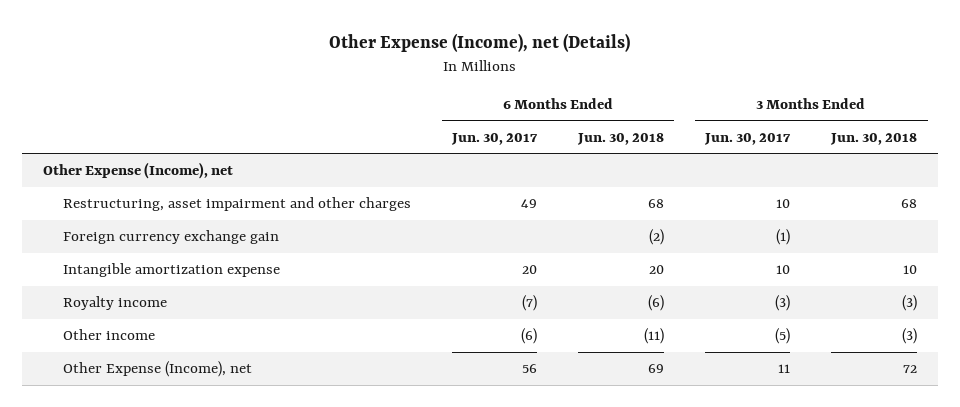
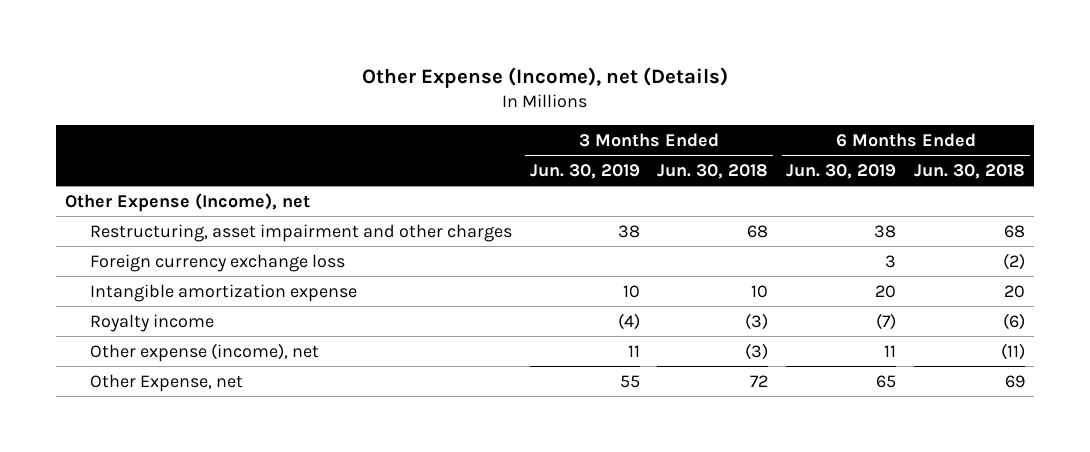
[450,132,538,145] Jun. 30, 2017 -> none
[704,132,792,145] Jun. 30, 2017 -> none
none -> [529,163,640,179] Jun. 30, 2019
none -> [786,163,897,179] Jun. 30, 2019
[62,230,279,245] Foreign currency exchange gain -> [89,253,345,272] Foreign currency exchange loss
[62,329,155,341] Other income -> [89,342,319,362] Other expense (income), net
[62,361,252,378] Other Expense (Income), net -> [89,373,243,392] Other Expense, net

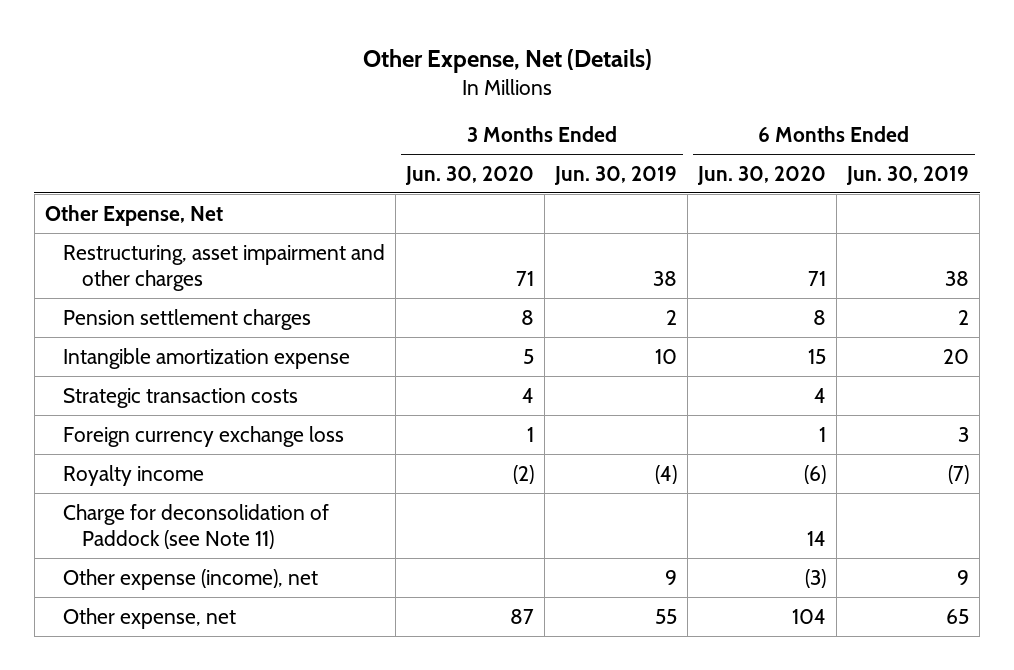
[361,67,728,89] Other Expense (Income), net (Details) -> [363,48,653,73] Other Expense, Net (Details)
[657,163,769,179] Jun. 30, 2018 -> none
[914,163,1026,179] Jun. 30, 2018 -> none
none -> [405,165,535,185] Jun. 30, 2020
none -> [697,165,827,185] Jun. 30, 2020
[64,192,310,212] Other Expense (Income), net -> [44,204,223,226] Other Expense, Net
none -> [63,308,312,330] Pension settlement charges
none -> [63,387,299,408] Strategic transaction costs
[89,253,345,272] Foreign currency exchange loss -> [63,425,345,447] Foreign currency exchange loss
none -> [63,503,330,550] Charge for deconsolidation of Paddock (see Note 11)
[627,344,640,357] 11 -> [665,569,678,585] 9
[884,344,897,357] 11 -> [957,569,970,585] 9
[89,373,243,392] Other Expense, net -> [63,607,237,629] Other expense, net

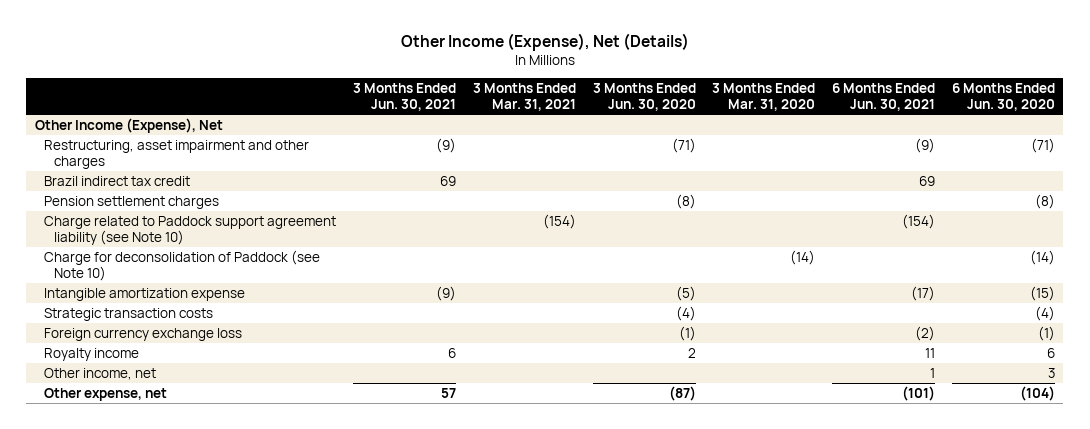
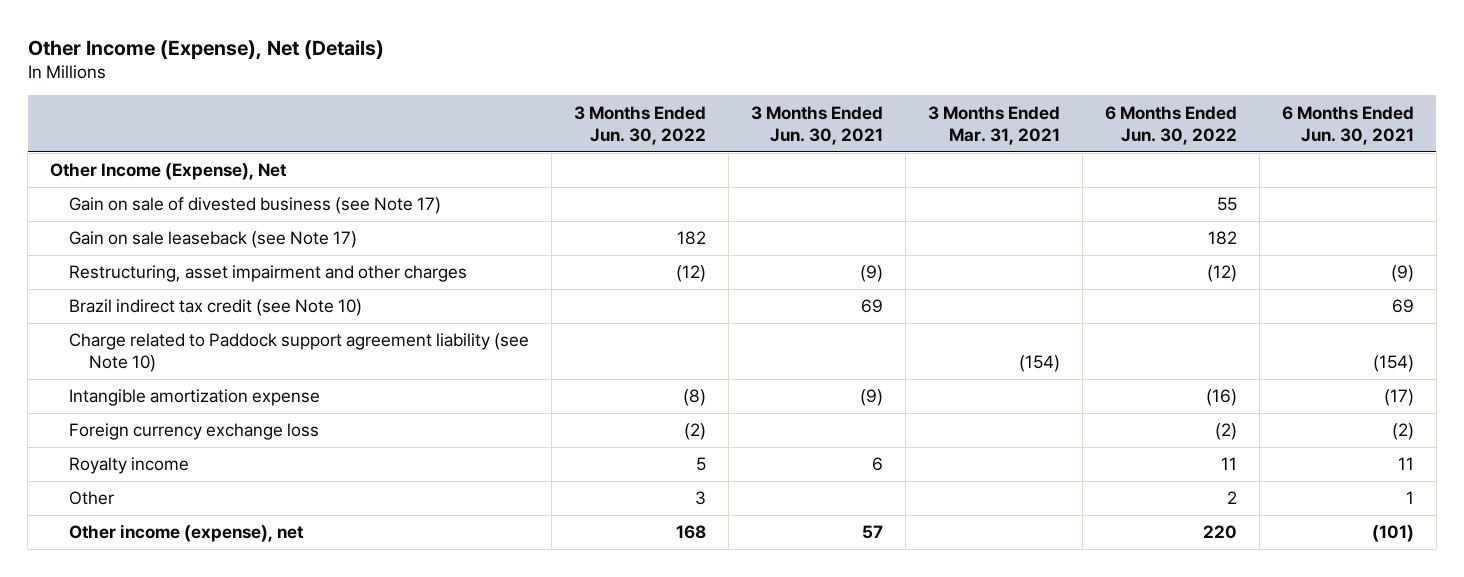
[592,83,696,112] 3 Months Ended Jun. 30, 2020 -> none
[712,83,816,112] 3 Months Ended Mar. 31, 2020 -> none
[951,83,1055,112] 6 Months Ended Jun. 30, 2020 -> none
none -> [574,105,707,145] 3 Months Ended Jun. 30, 2022
none -> [1104,105,1237,145] 6 Months Ended Jun. 30, 2022
none -> [69,197,442,215] Gain on sale of divested business (see Note 17)
none -> [69,231,358,249] Gain on sale leaseback (see Note 17)
[44,195,220,209] Pension settlement charges -> none
[44,175,191,186] Brazil indirect tax credit -> [69,299,363,317] Brazil indirect tax credit (see Note 10)
[44,249,321,281] Charge for deconsolidation of Paddock (see Note 10) -> none
[44,307,214,321] Strategic transaction costs -> none
[44,367,157,380] Other income, net -> [69,491,115,506] Other
[44,387,168,401] Other expense, net -> [69,524,305,543] Other income (expense), net

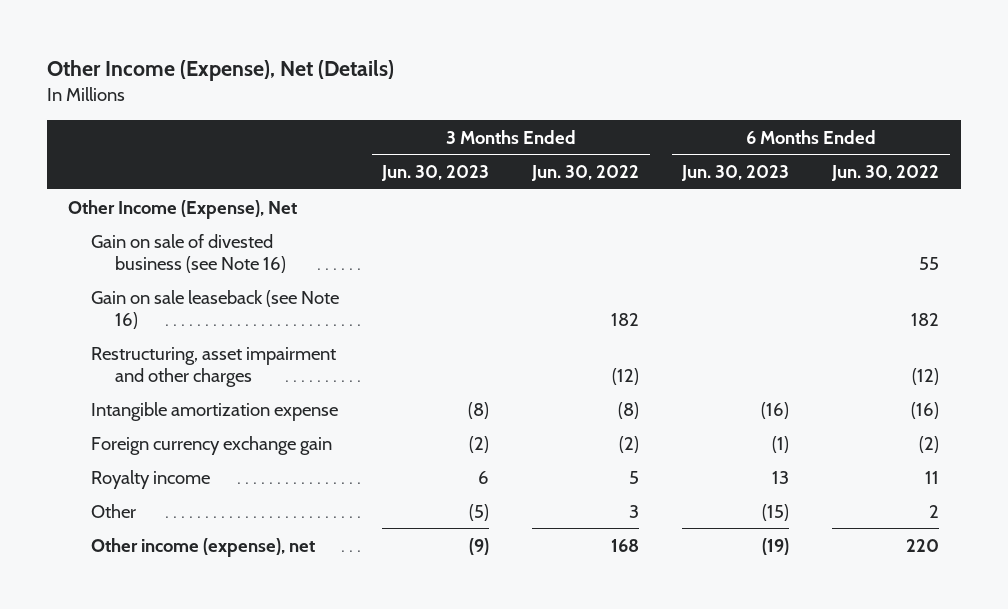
[751,105,884,145] 3 Months Ended Jun. 30, 2021 -> none
[927,105,1060,145] 3 Months Ended Mar. 31, 2021 -> none
[1281,105,1414,145] 6 Months Ended Jun. 30, 2021 -> none
none -> [381,164,490,181] Jun. 30, 2023
none -> [681,164,790,181] Jun. 30, 2023
[69,197,442,215] Gain on sale of divested business (see Note 17) -> [91,233,286,273] Gain on sale of divested business (see Note 16)
[69,231,358,249] Gain on sale leaseback (see Note 17) -> [91,289,340,329] Gain on sale leaseback (see Note 16)
[69,299,363,317] Brazil indirect tax credit (see Note 10) -> none
[69,333,530,373] Charge related to Paddock support agreement liability (see Note 10) -> none
[69,423,320,441] Foreign currency exchange loss -> [91,435,333,455] Foreign currency exchange gain

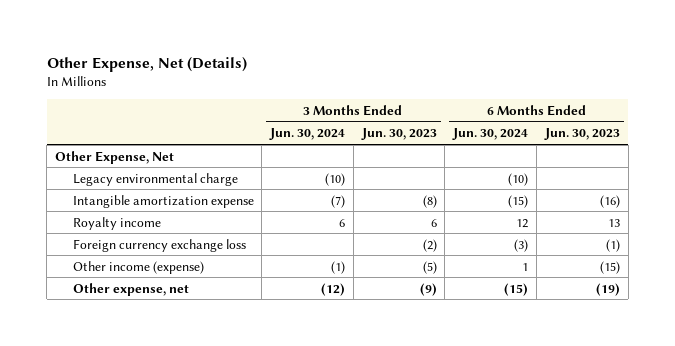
[46,59,394,81] Other Income (Expense), Net (Details) -> [46,56,247,72] Other Expense, Net (Details)
[531,164,640,181] Jun. 30, 2022 -> none
[831,164,940,181] Jun. 30, 2022 -> none
none -> [269,128,346,141] Jun. 30, 2024
none -> [452,128,529,141] Jun. 30, 2024
[91,233,286,273] Gain on sale of divested business (see Note 16) -> none
[91,289,340,329] Gain on sale leaseback (see Note 16) -> none
[91,346,337,387] Restructuring, asset impairment and other charges -> none
[68,199,298,219] Other Income (Expense), Net -> [54,150,174,164] Other Expense, Net
none -> [72,172,238,186] Legacy environmental charge
[91,435,333,455] Foreign currency exchange gain -> none
none -> [72,238,246,252] Foreign currency exchange loss
[91,503,137,518] Other -> [72,260,204,274] Other income (expense)
[91,537,316,557] Other income (expense), net -> [72,282,189,296] Other expense, net

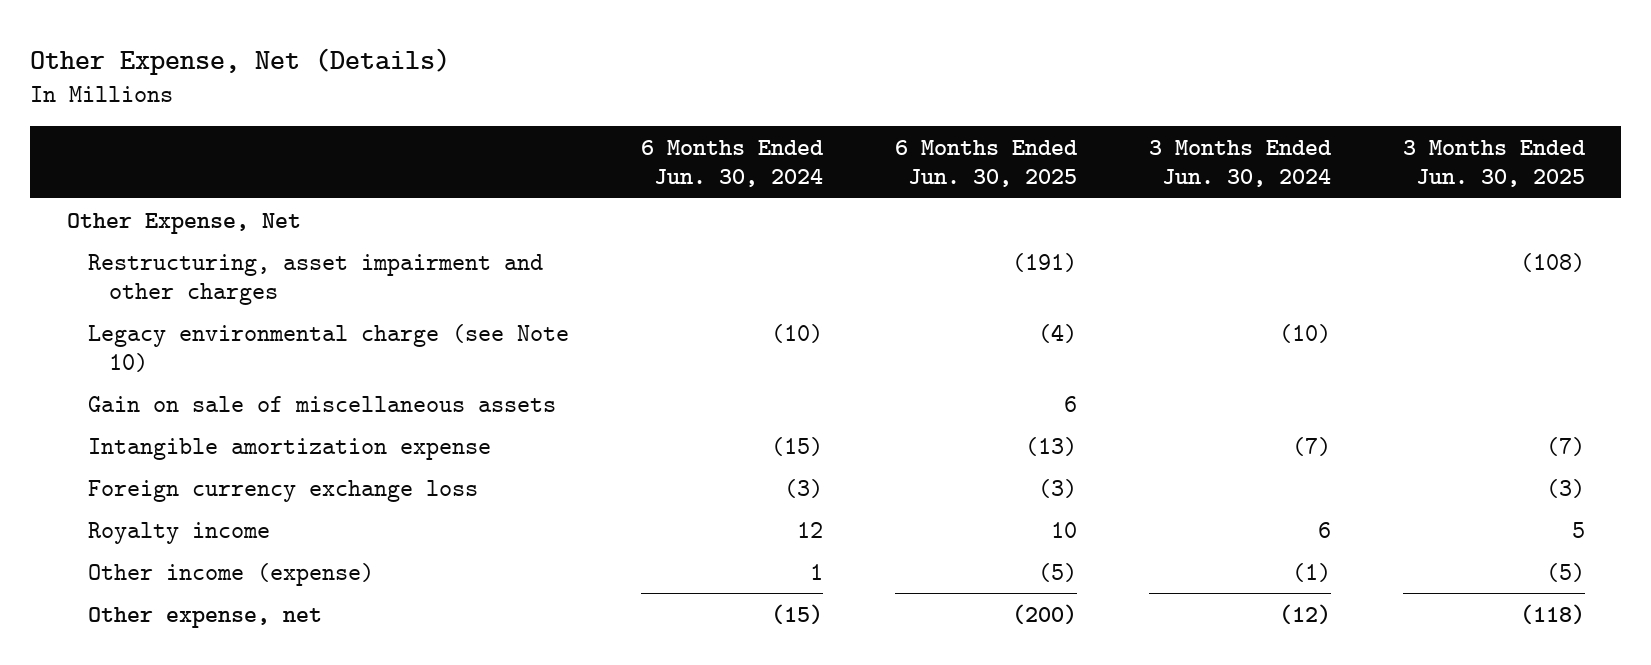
[360,128,437,141] Jun. 30, 2023 -> none
[543,128,620,141] Jun. 30, 2023 -> none
none -> [894,139,1078,188] 6 Months Ended Jun. 30, 2025
none -> [1402,139,1586,188] 3 Months Ended Jun. 30, 2025
none -> [87,253,543,305] Restructuring, asset impairment and other charges
[72,172,238,186] Legacy environmental charge -> [87,323,569,372] Legacy environmental charge (see Note 10)
none -> [87,395,556,412] Gain on sale of miscellaneous assets
[72,216,161,230] Royalty income -> [87,521,270,544] Royalty income

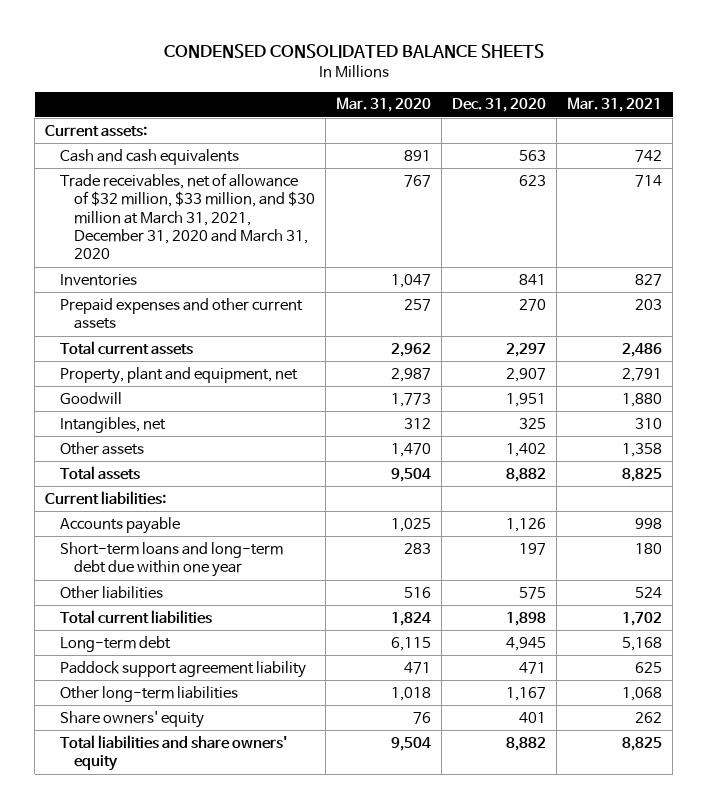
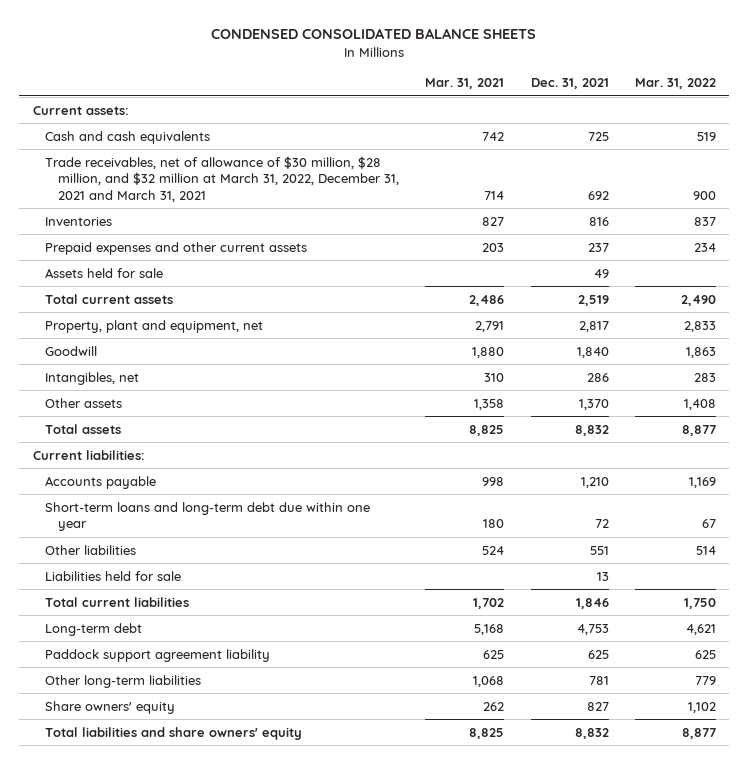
[336,97,432,113] Mar. 31, 2020 -> none
[452,98,547,113] Dec. 31, 2020 -> none
none -> [530,77,609,89] Dec. 31, 2021
none -> [635,77,717,89] Mar. 31, 2022
[59,172,316,260] Trade receivables, net of allowance of $32 million, $33 million, and $30 million at March 31, 2021, December 31, 2020 and March 31, 2020 -> [45,155,399,202] Trade receivables, net of allowance of $30 million, $28 million, and $32 million at March 31, 2022, December 31, 2021 and March 31, 2021
none -> [45,267,164,278] Assets held for sale
none -> [45,570,182,581] Liabilities held for sale

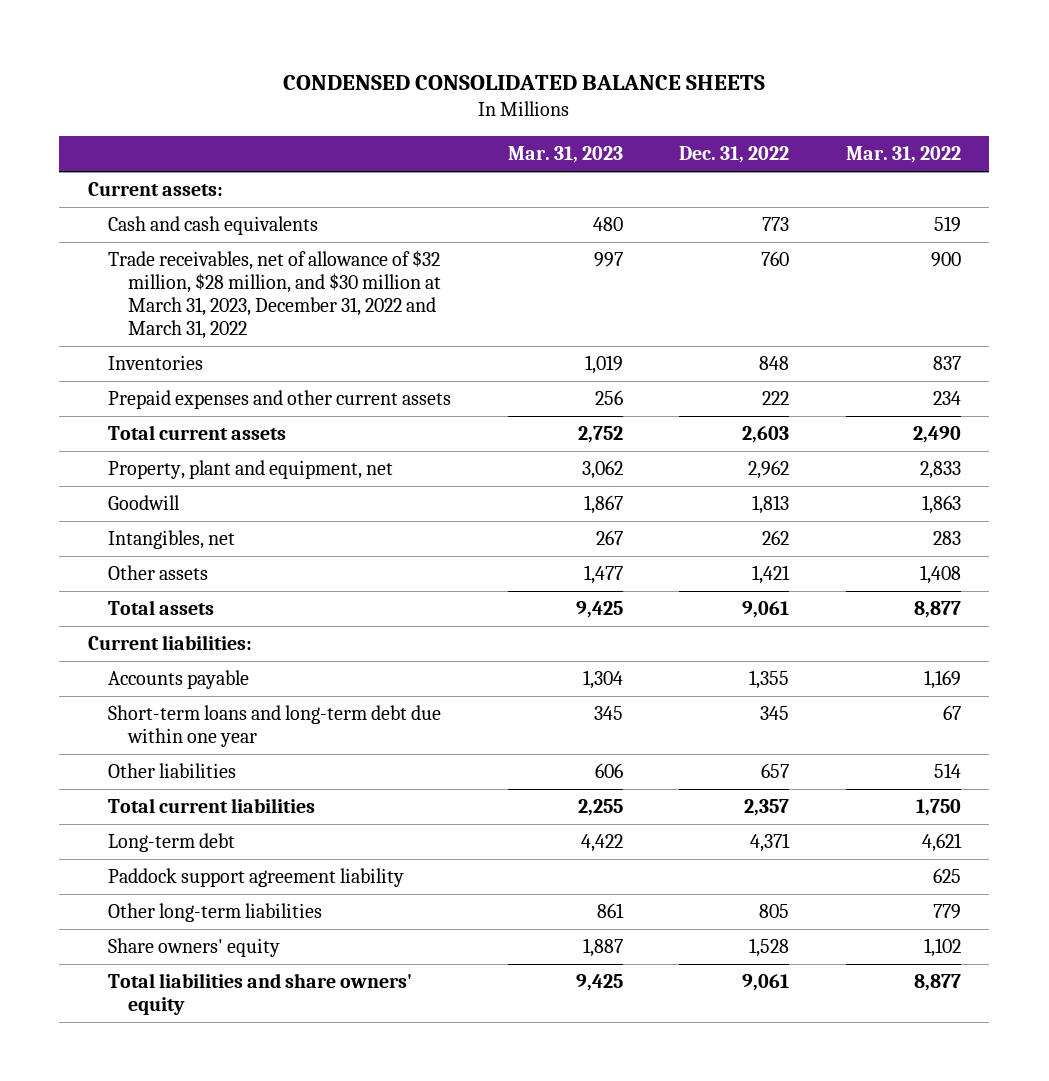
[425,77,505,89] Mar. 31, 2021 -> none
[530,77,609,89] Dec. 31, 2021 -> none
none -> [507,146,623,164] Mar. 31, 2023
none -> [679,146,790,164] Dec. 31, 2022
[45,155,399,202] Trade receivables, net of allowance of $30 million, $28 million, and $32 million at March 31, 2022, December 31, 2021 and March 31, 2021 -> [108,250,442,339] Trade receivables, net of allowance of $32 million, $28 million, and $30 million at March 31, 2023, December 31, 2022 and March 31, 2022
[45,267,164,278] Assets held for sale -> none
[45,570,182,581] Liabilities held for sale -> none

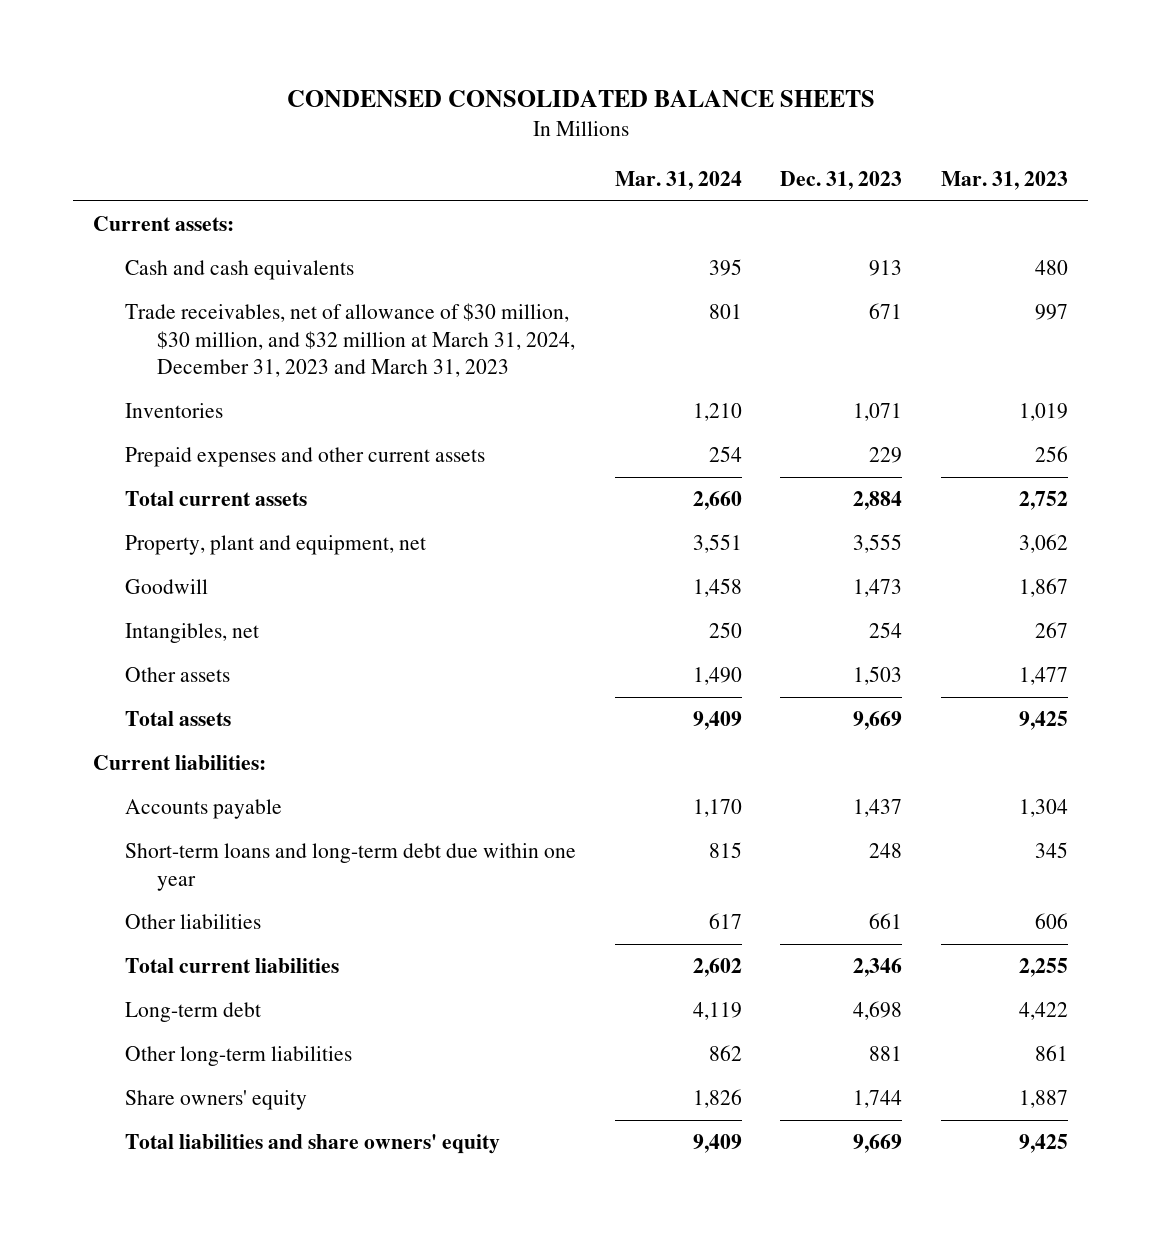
[679,146,790,164] Dec. 31, 2022 -> none
[845,146,961,164] Mar. 31, 2022 -> none
none -> [614,170,742,190] Mar. 31, 2024
none -> [780,170,903,190] Dec. 31, 2023
[108,250,442,339] Trade receivables, net of allowance of $32 million, $28 million, and $30 million at March 31, 2023, December 31, 2022 and March 31, 2022 -> [124,303,575,378] Trade receivables, net of allowance of $30 million, $30 million, and $32 million at March 31, 2024, December 31, 2023 and March 31, 2023
[108,868,405,888] Paddock support agreement liability -> none

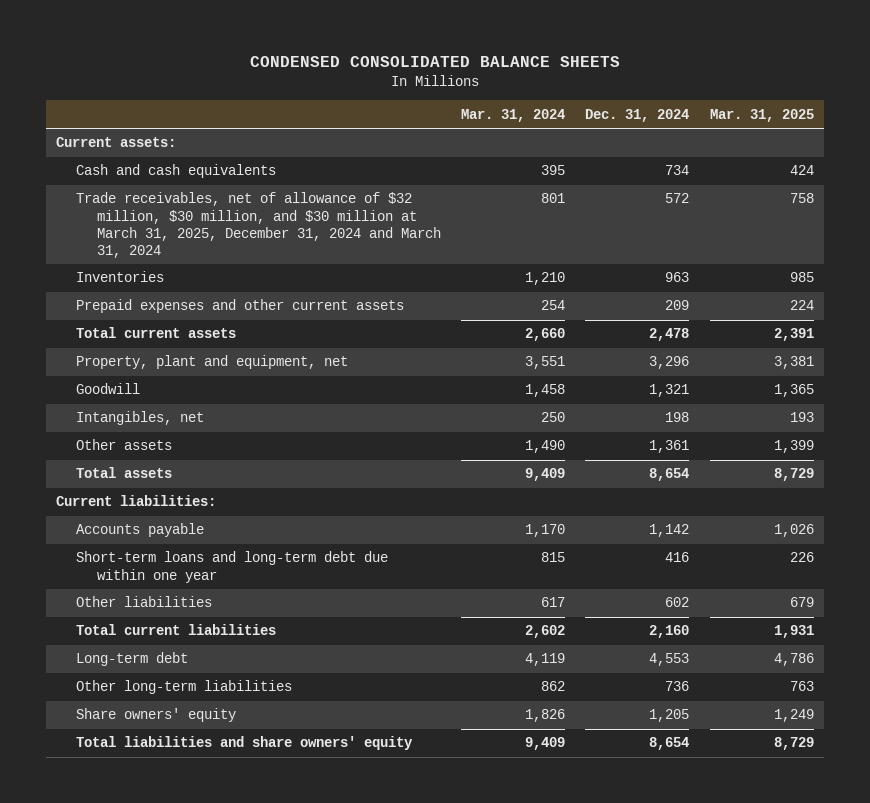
[780,170,903,190] Dec. 31, 2023 -> none
[941,170,1069,190] Mar. 31, 2023 -> none
none -> [585,108,690,122] Dec. 31, 2024
none -> [709,108,814,122] Mar. 31, 2025
[124,303,575,378] Trade receivables, net of allowance of $30 million, $30 million, and $32 million at March 31, 2024, December 31, 2023 and March 31, 2023 -> [76,192,441,259] Trade receivables, net of allowance of $32 million, $30 million, and $30 million at March 31, 2025, December 31, 2024 and March 31, 2024

